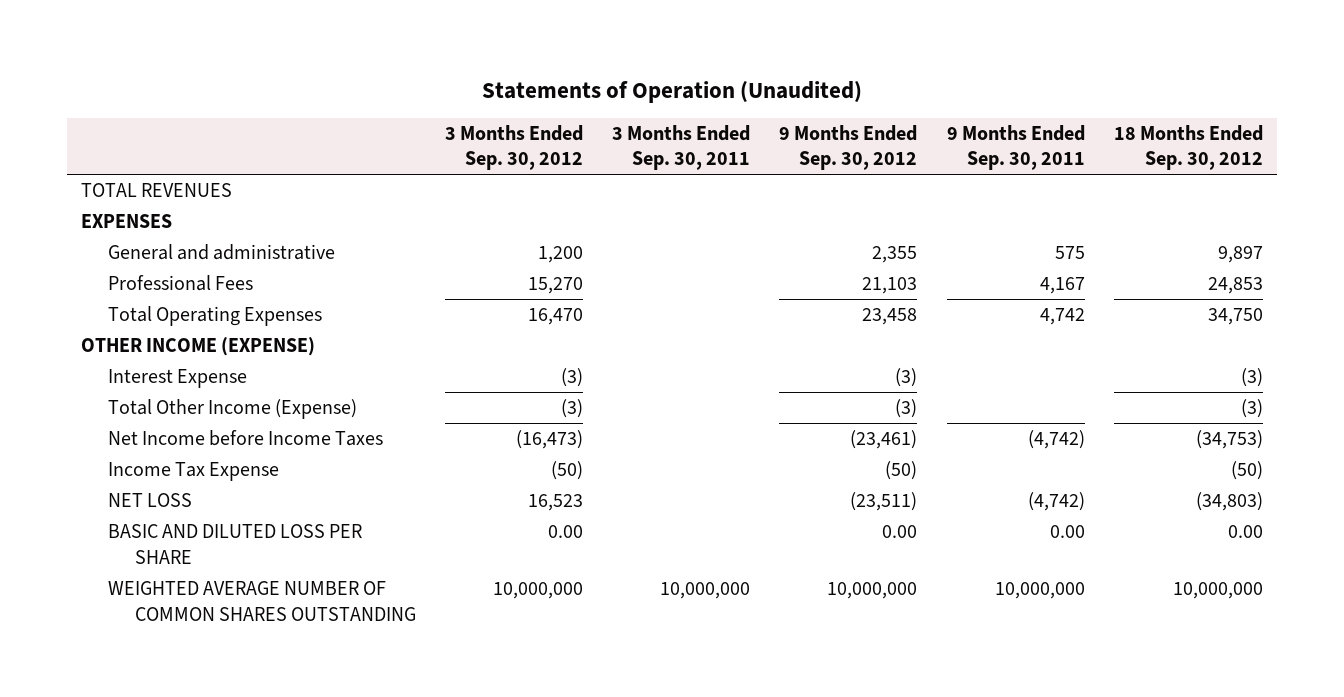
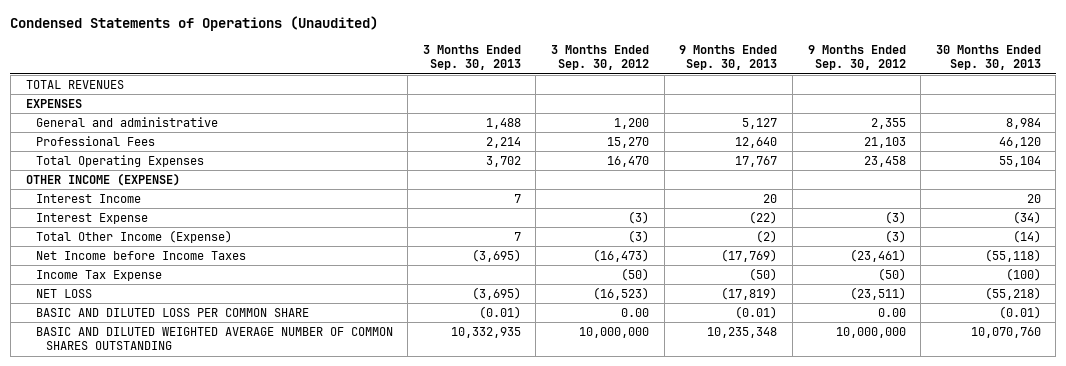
[482,80,863,103] Statements of Operation (Unaudited) -> [10,16,379,32] Condensed Statements of Operations (Unaudited)
[612,124,751,171] 3 Months Ended Sep. 30, 2011 -> none
[946,124,1085,171] 9 Months Ended Sep. 30, 2011 -> none
[1113,124,1263,171] 18 Months Ended Sep. 30, 2012 -> none
none -> [422,44,521,71] 3 Months Ended Sep. 30, 2013
none -> [679,44,778,71] 9 Months Ended Sep. 30, 2013
none -> [935,44,1041,71] 30 Months Ended Sep. 30, 2013
none -> [35,193,141,203] Interest Income
[528,494,584,512] 16,523 -> [593,286,650,300] (16,523)
[108,524,363,564] BASIC AND DILUTED LOSS PER SHARE -> [35,307,309,317] BASIC AND DILUTED LOSS PER COMMON SHARE
[108,581,417,621] WEIGHTED AVERAGE NUMBER OF COMMON SHARES OUTSTANDING -> [35,326,393,351] BASIC AND DILUTED WEIGHTED AVERAGE NUMBER OF COMMON SHARES OUTSTANDING

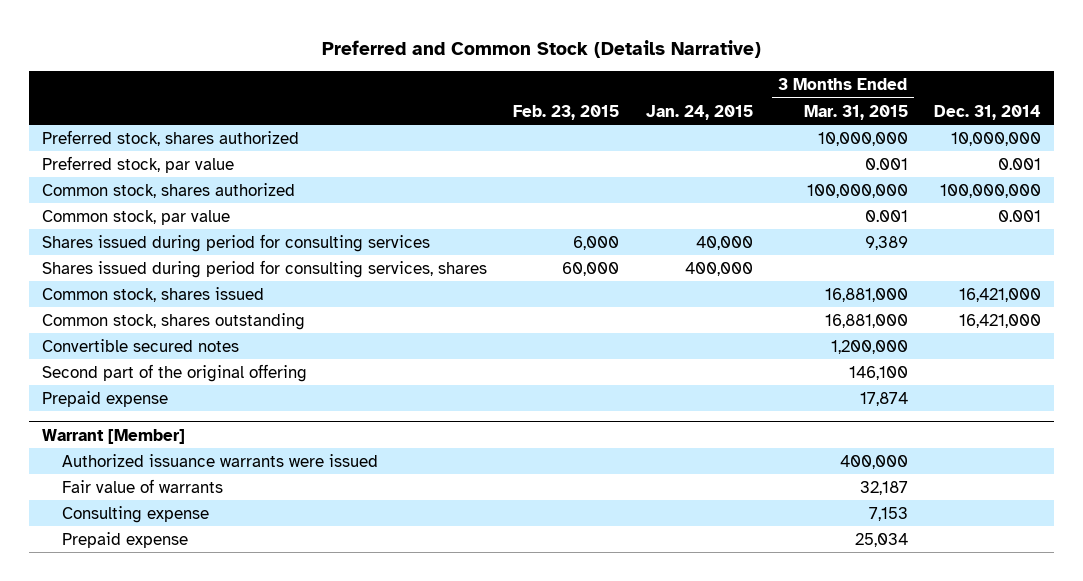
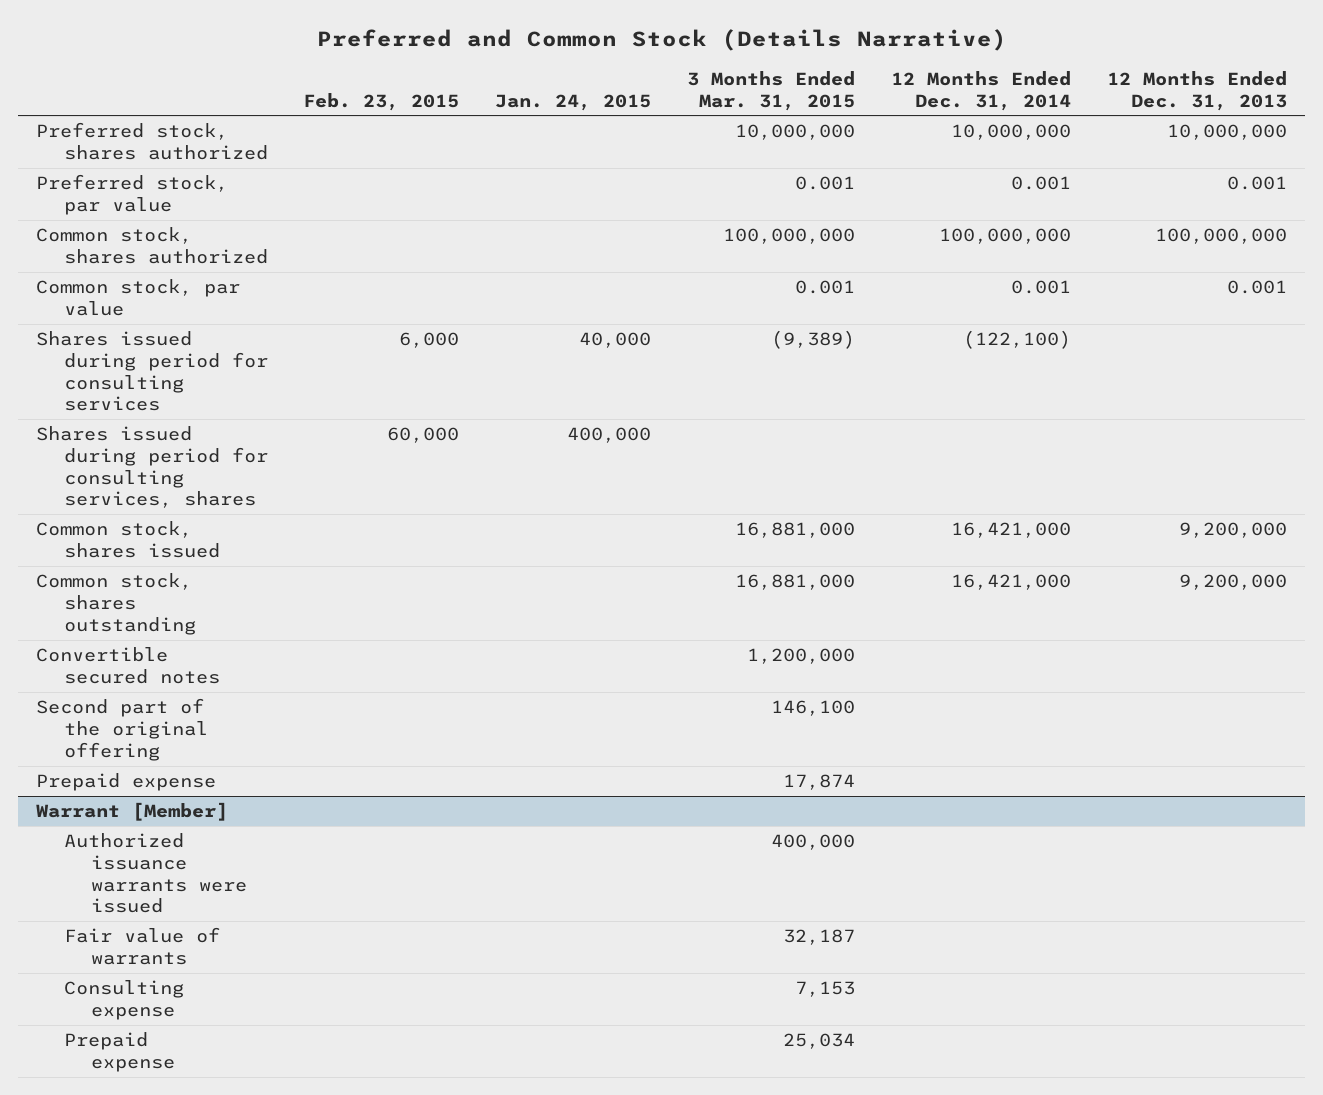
[934,104,1042,120] Dec. 31, 2014 -> none
none -> [890,70,1071,111] 12 Months Ended Dec. 31, 2014
none -> [1106,70,1287,111] 12 Months Ended Dec. 31, 2013
[864,235,908,250] 9,389 -> [771,330,856,350] (9,389)

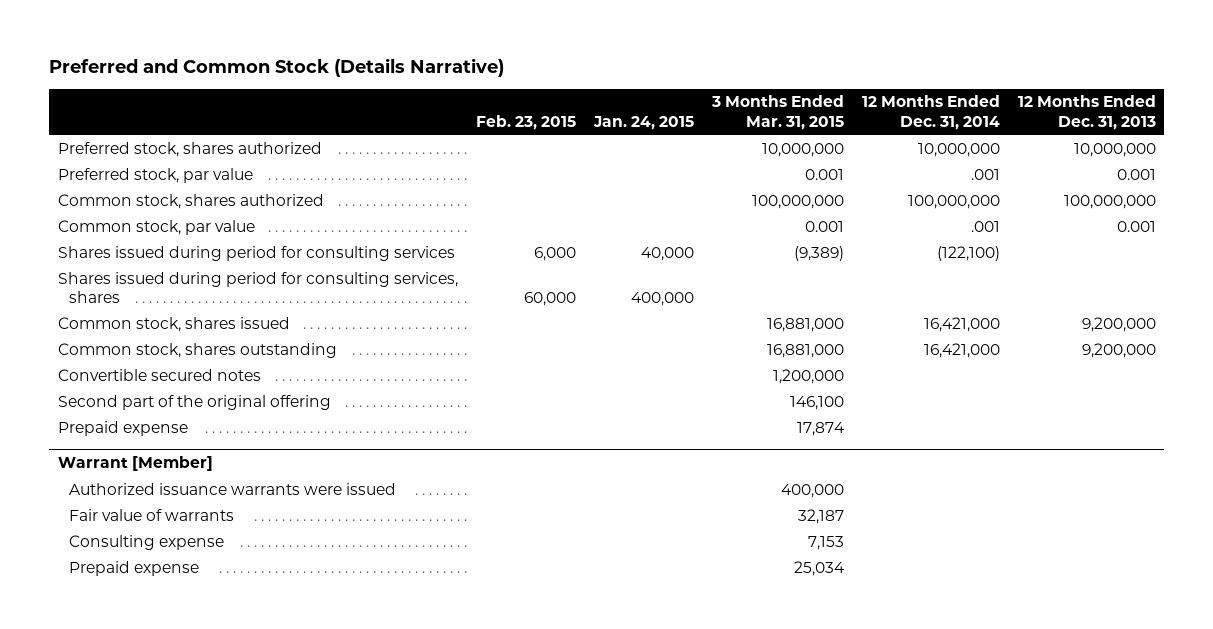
[1010,176,1071,191] 0.001 -> [970,168,1000,180] .001
[1010,280,1071,295] 0.001 -> [970,220,1000,232] .001

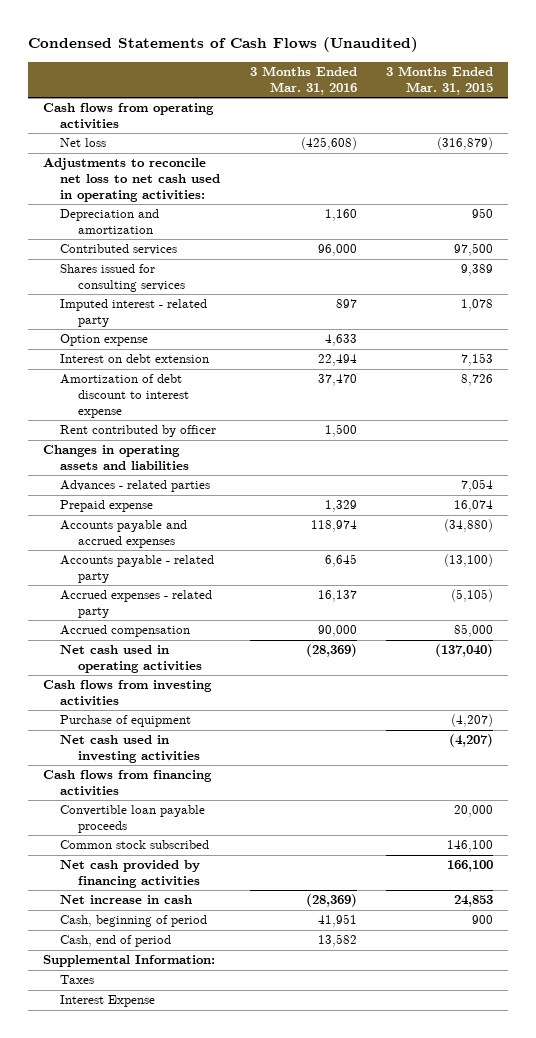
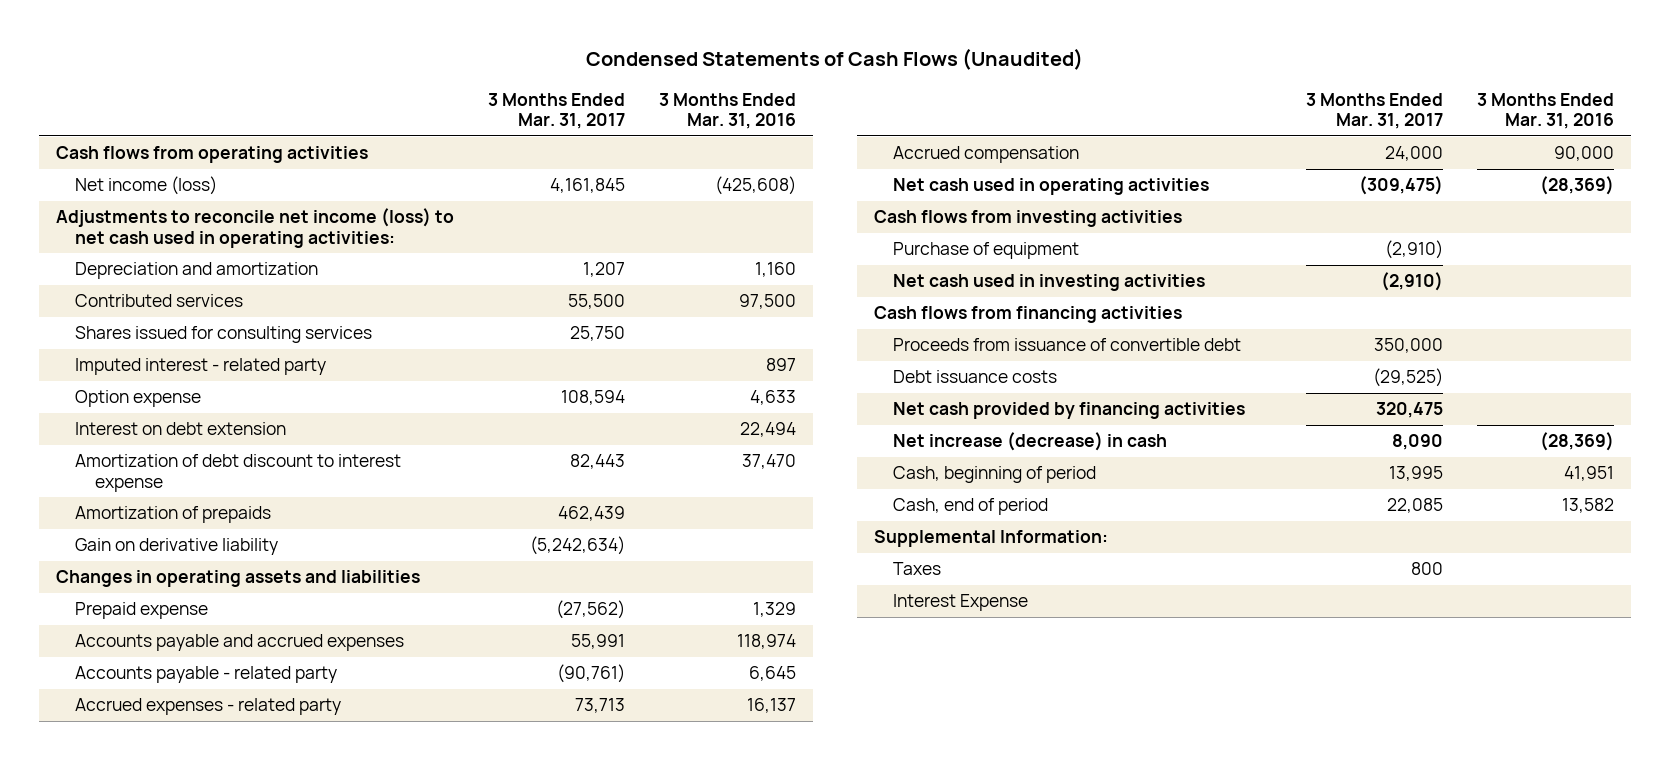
[386,66,494,95] 3 Months Ended Mar. 31, 2015 -> none
none -> [487,92,625,130] 3 Months Ended Mar. 31, 2017
[60,138,107,148] Net loss -> [75,176,218,196] Net income (loss)
[42,158,221,202] Adjustments to reconcile net loss to net cash used in operating activities: -> [55,208,454,248] Adjustments to reconcile net income (loss) to net cash used in operating activities:
[317,244,357,257] 96,000 -> [739,294,797,310] 97,500
[60,425,217,438] Rent contributed by officer -> none
none -> [75,506,272,524] Amortization of prepaids
none -> [75,538,279,556] Gain on derivative liability
[60,480,211,493] Advances - related parties -> none
[60,840,210,850] Common stock subscribed -> none
[60,805,206,834] Convertible loan payable proceeds -> [893,338,1242,352] Proceeds from issuance of convertible debt
none -> [893,370,1058,384] Debt issuance costs
[60,895,193,905] Net increase in cash -> [893,432,1168,452] Net increase (decrease) in cash

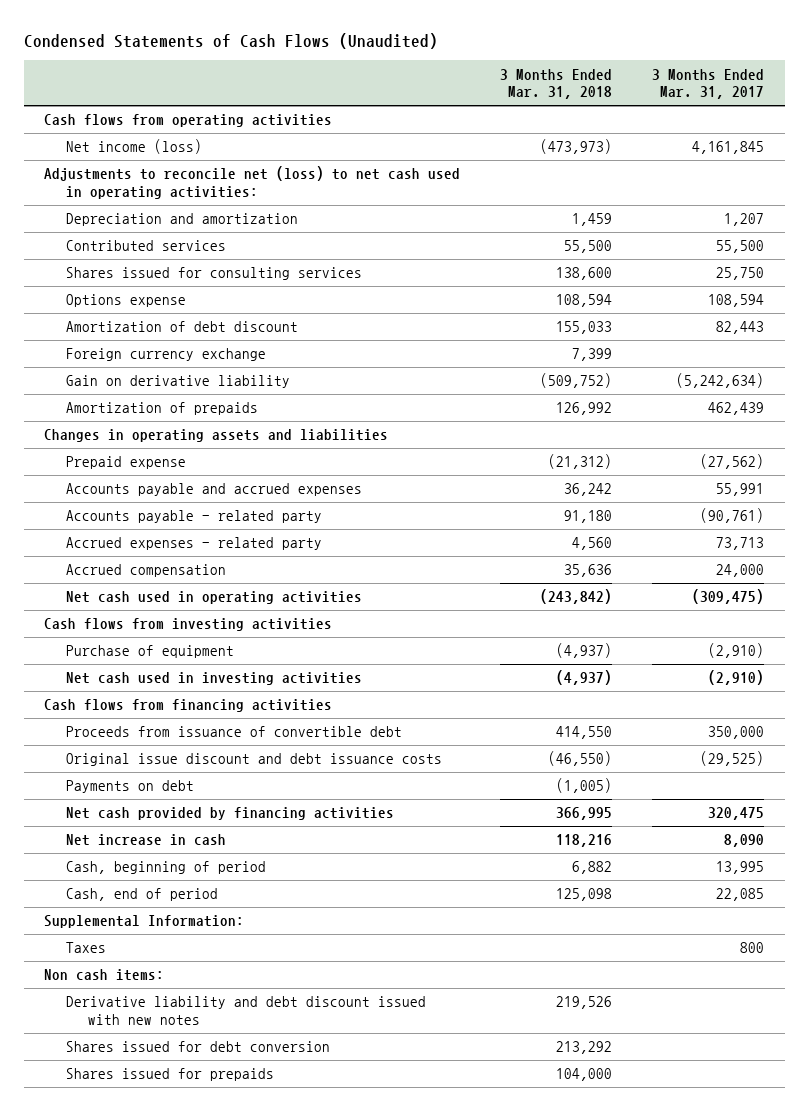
[659,92,797,130] 3 Months Ended Mar. 31, 2016 -> none
none -> [500,68,613,100] 3 Months Ended Mar. 31, 2018
[55,208,454,248] Adjustments to reconcile net income (loss) to net cash used in operating activities: -> [43,166,460,199] Adjustments to reconcile net (loss) to net cash used in operating activities:
[75,358,327,376] Imputed interest - related party -> none
[75,422,287,436] Interest on debt extension -> none
[75,390,202,408] Option expense -> [65,294,186,308] Options expense
[75,454,402,492] Amortization of debt discount to interest expense -> [65,321,298,333] Amortization of debt discount
none -> [65,348,266,362] Foreign currency exchange
[75,506,272,524] Amortization of prepaids -> [65,402,258,416] Amortization of prepaids
[893,370,1058,384] Debt issuance costs -> [65,753,442,767] Original issue discount and debt issuance costs
none -> [65,780,194,794] Payments on debt
[893,432,1168,452] Net increase (decrease) in cash -> [65,834,226,847] Net increase in cash
[893,594,1029,612] Interest Expense -> none
none -> [43,969,164,982] Non cash items:
none -> [65,996,426,1025] Derivative liability and debt discount issued with new notes
none -> [65,1041,330,1053] Shares issued for debt conversion
none -> [65,1068,274,1082] Shares issued for prepaids

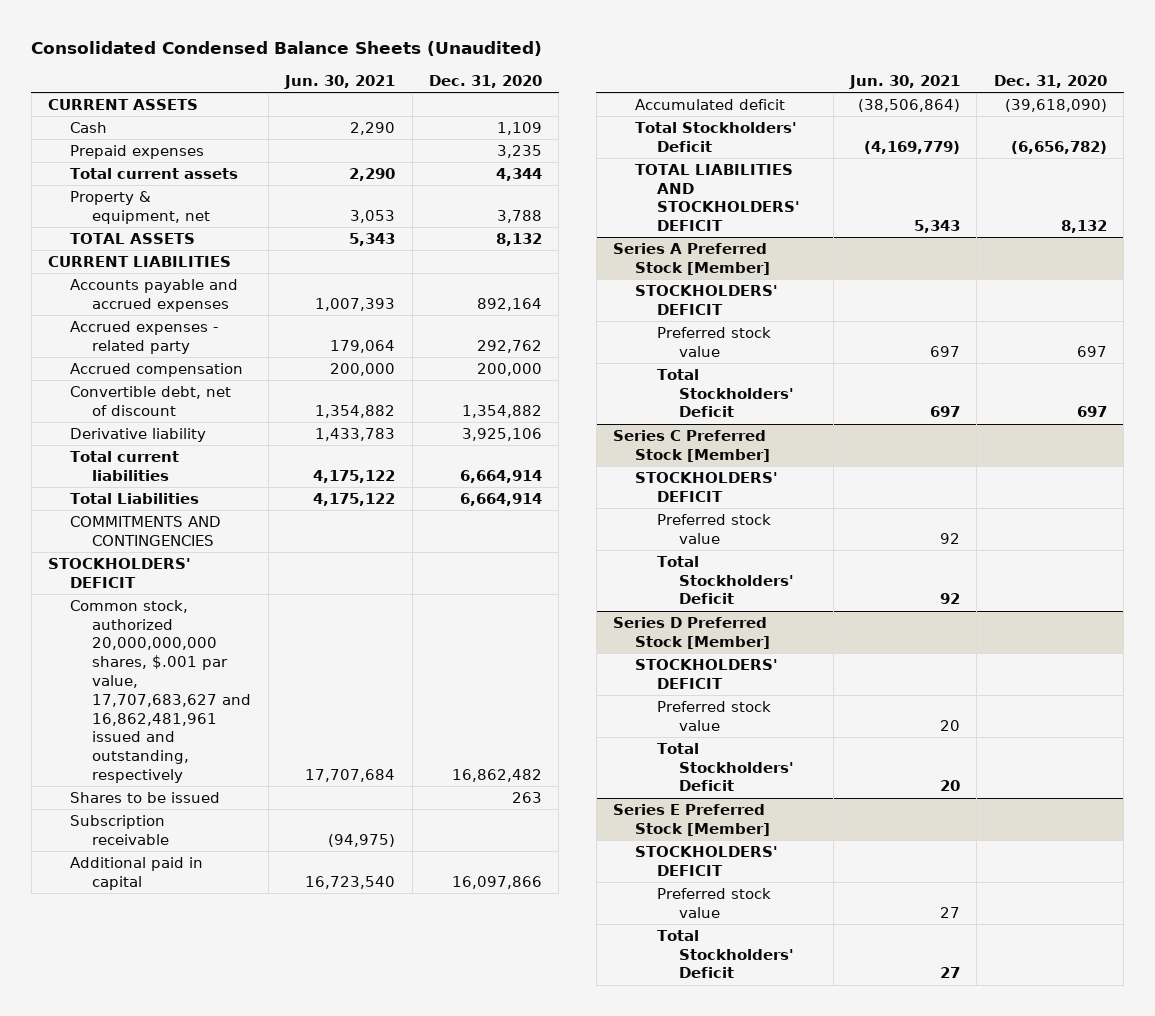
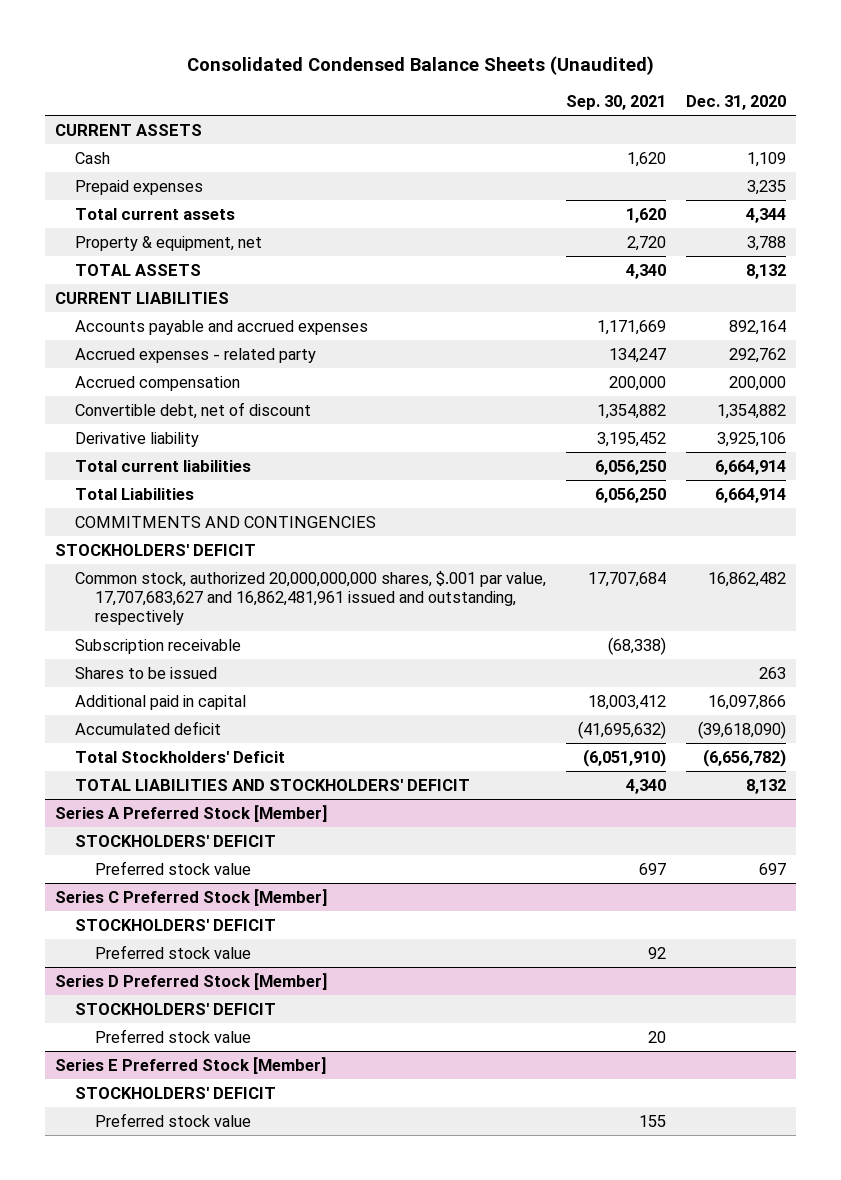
[284,75,396,90] Jun. 30, 2021 -> none
none -> [565,94,666,110] Sep. 30, 2021
[70,791,221,803] Shares to be issued -> [75,666,218,679] Shares to be issued
[657,368,795,418] Total Stockholders' Deficit -> none
[657,555,795,605] Total Stockholders' Deficit -> none
[657,742,795,792] Total Stockholders' Deficit -> none
[657,929,795,979] Total Stockholders' Deficit -> none

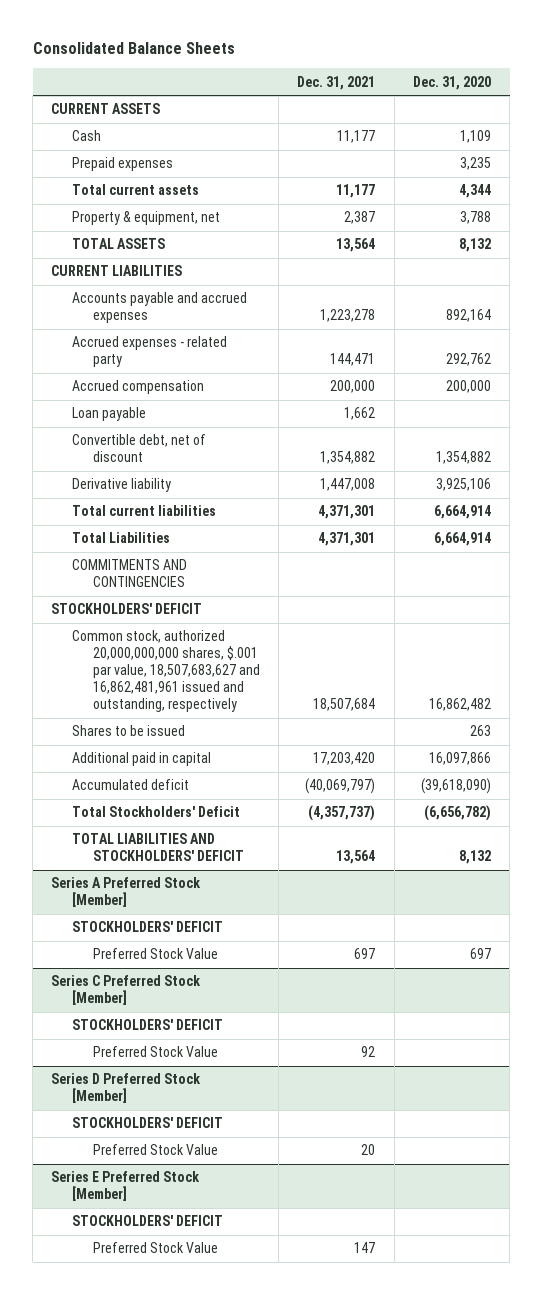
[186,55,654,75] Consolidated Condensed Balance Sheets (Unaudited) -> [32,42,235,55] Consolidated Balance Sheets
[565,94,666,110] Sep. 30, 2021 -> none
none -> [297,75,376,90] Dec. 31, 2021
none -> [72,407,147,422] Loan payable
[75,638,242,654] Subscription receivable -> none
[75,570,547,626] Common stock, authorized 20,000,000,000 shares, $.001 par value, 17,707,683,627 and 16,862,481,961 issued and outstanding, respectively -> [72,630,260,713] Common stock, authorized 20,000,000,000 shares, $.001 par value, 18,507,683,627 and 16,862,481,961 issued and outstanding, respectively
[94,860,251,875] Preferred stock value -> [92,948,218,960] Preferred Stock Value
[94,944,251,959] Preferred stock value -> [92,1046,218,1058] Preferred Stock Value
[94,1028,251,1043] Preferred stock value -> [92,1144,218,1156] Preferred Stock Value
[94,1112,251,1127] Preferred stock value -> [92,1242,218,1254] Preferred Stock Value

